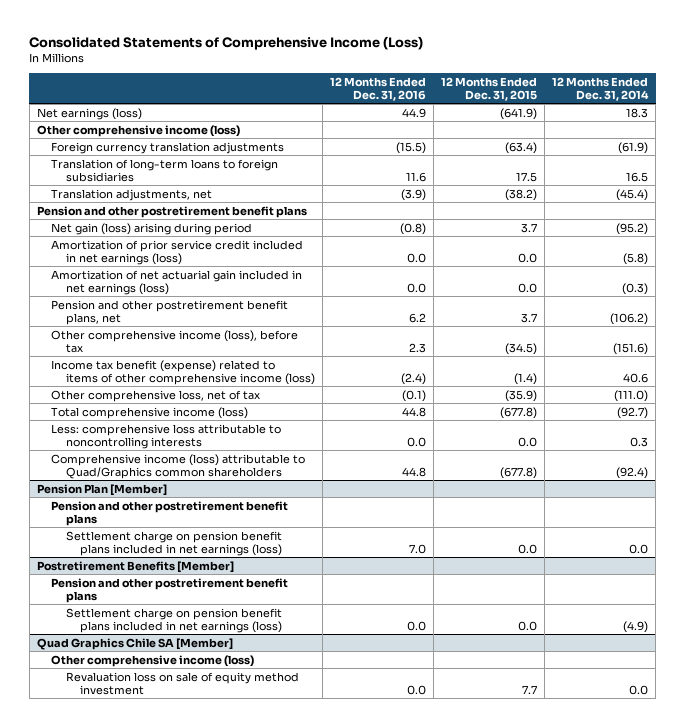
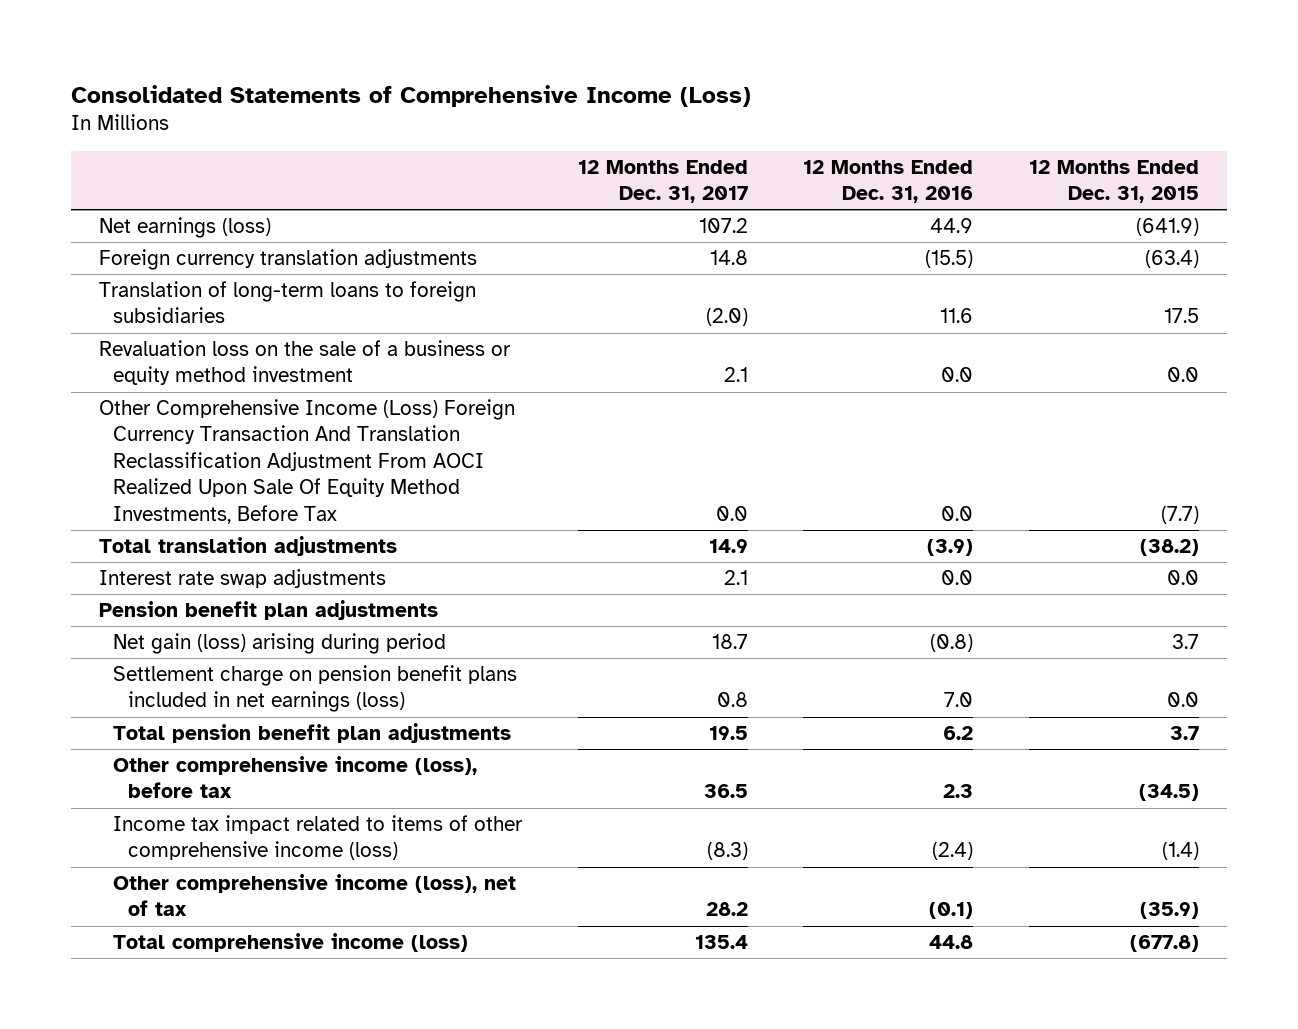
[552,76,650,102] 12 Months Ended Dec. 31, 2014 -> none
none -> [577,159,748,204] 12 Months Ended Dec. 31, 2017
[36,124,240,137] Other comprehensive income (loss) -> none
none -> [98,340,511,386] Revaluation loss on the sale of a business or equity method investment
none -> [98,399,515,524] Other Comprehensive Income (Loss) Foreign Currency Transaction And Translation Reclassification Adjustment From AOCI Realized Upon Sale Of Equity Method Investments, Before Tax
[51,188,213,201] Translation adjustments, net -> [98,536,397,557] Total translation adjustments
none -> [98,569,386,589] Interest rate swap adjustments
[36,205,307,218] Pension and other postretirement benefit plans -> [98,600,438,621] Pension benefit plan adjustments
[51,239,304,265] Amortization of prior service credit included in net earnings (loss) -> none
[51,269,303,295] Amortization of net actuarial gain included in net earnings (loss) -> none
none -> [113,665,518,713] Settlement charge on pension benefit plans included in net earnings (loss)
[51,299,289,325] Pension and other postretirement benefit plans, net -> [113,723,512,744] Total pension benefit plan adjustments
[51,359,315,385] Income tax benefit (expense) related to items of other comprehensive income (loss) -> [113,815,524,861] Income tax impact related to items of other comprehensive income (loss)
[51,389,261,402] Other comprehensive loss, net of tax -> [113,874,517,917] Other comprehensive income (loss), net of tax
[51,423,282,449] Less: comprehensive loss attributable to noncontrolling interests -> none
[51,453,306,479] Comprehensive income (loss) attributable to Quad/Graphics common shareholders -> none
[36,483,167,496] Pension Plan [Member] -> none
[51,500,289,526] Pension and other postretirement benefit plans -> none
[65,530,283,556] Settlement charge on pension benefit plans included in net earnings (loss) -> none
[36,560,234,573] Postretirement Benefits [Member] -> none
[51,577,289,603] Pension and other postretirement benefit plans -> none
[65,607,283,633] Settlement charge on pension benefit plans included in net earnings (loss) -> none
[36,637,233,650] Quad Graphics Chile SA [Member] -> none
[51,654,255,667] Other comprehensive income (loss) -> none
[65,671,299,695] Revaluation loss on sale of equity method investment -> none

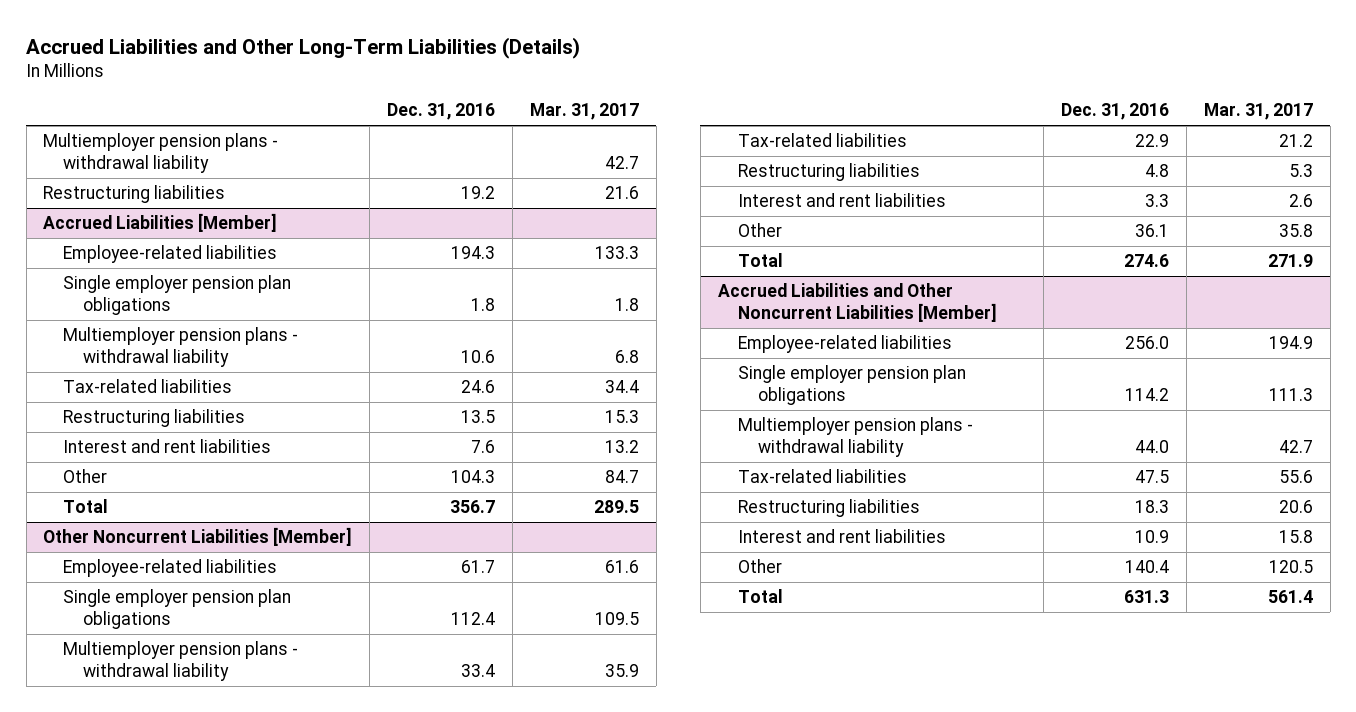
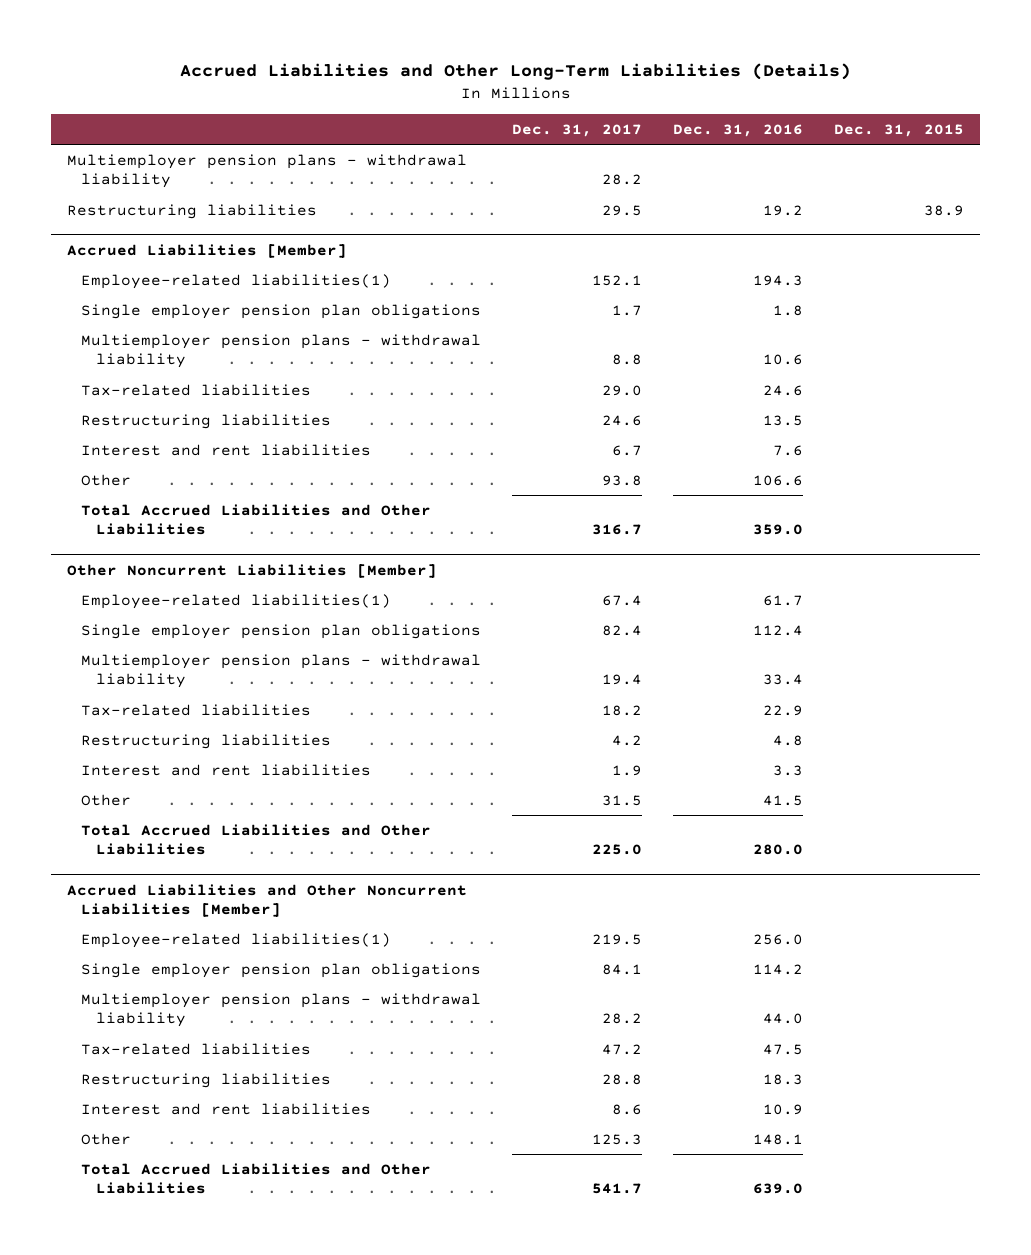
[529,103,639,121] Mar. 31, 2017 -> none
none -> [512,123,643,137] Dec. 31, 2017
none -> [834,123,965,137] Dec. 31, 2015
[63,245,278,264] Employee-related liabilities -> [81,273,392,289] Employee-related liabilities(1)
[451,470,496,484] 104.3 -> [753,474,804,486] 106.6
[63,499,109,514] Total -> [81,503,432,536] Total Accrued Liabilities and Other Liabilities
[450,500,496,514] 356.7 -> [753,524,804,536] 359.0
[63,559,278,578] Employee-related liabilities -> [81,593,392,609] Employee-related liabilities(1)
[1135,224,1170,238] 36.1 -> [763,794,804,806] 41.5
[737,253,783,268] Total -> [81,823,432,856] Total Accrued Liabilities and Other Liabilities
[1124,254,1170,268] 274.6 -> [753,844,804,856] 280.0
[737,335,952,354] Employee-related liabilities -> [81,932,392,948] Employee-related liabilities(1)
[1125,560,1170,574] 140.4 -> [753,1133,804,1145] 148.1
[737,589,783,604] Total -> [81,1162,432,1195] Total Accrued Liabilities and Other Liabilities
[1124,590,1170,604] 631.3 -> [753,1183,804,1195] 639.0

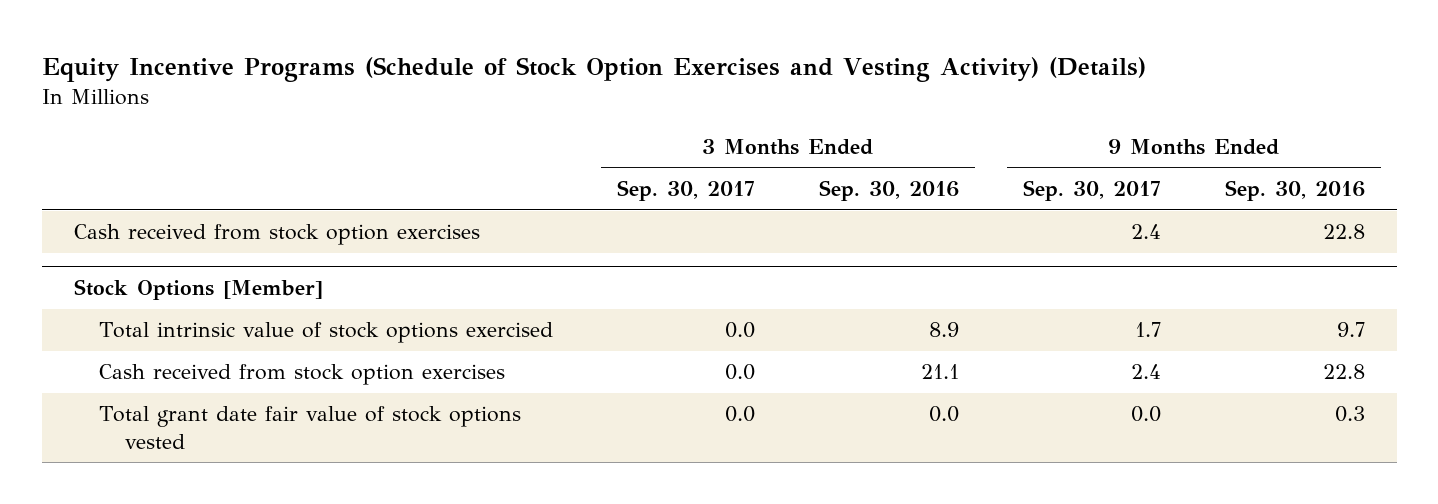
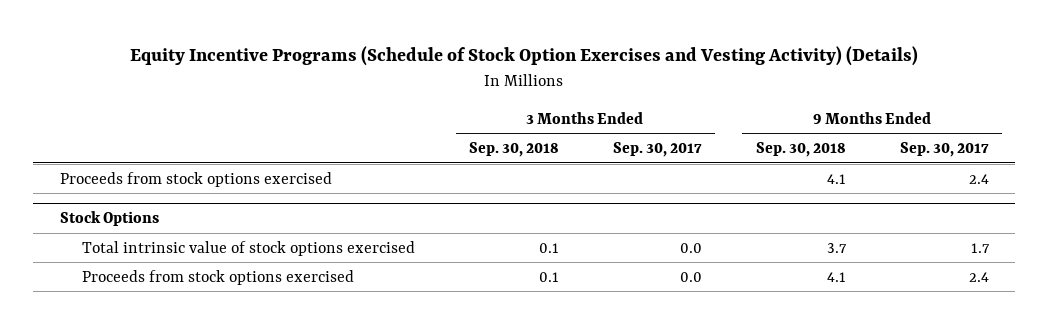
[818,180,959,202] Sep. 30, 2016 -> none
[1224,180,1365,202] Sep. 30, 2016 -> none
none -> [468,142,559,158] Sep. 30, 2018
none -> [755,142,846,158] Sep. 30, 2018
[73,224,480,246] Cash received from stock option exercises -> [59,171,332,187] Proceeds from stock options exercised
[73,278,323,300] Stock Options [Member] -> [59,211,159,227] Stock Options
[99,406,522,449] Total grant date fair value of stock options vested -> none
[99,364,506,386] Cash received from stock option exercises -> [82,269,355,285] Proceeds from stock options exercised

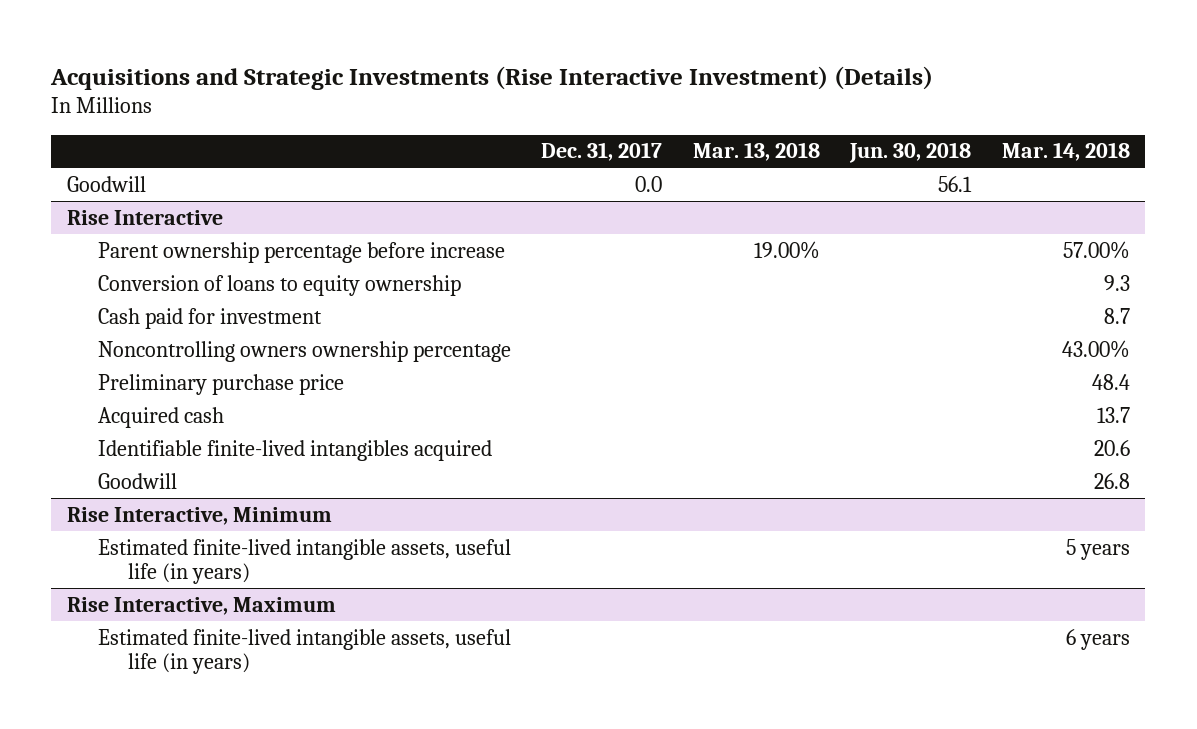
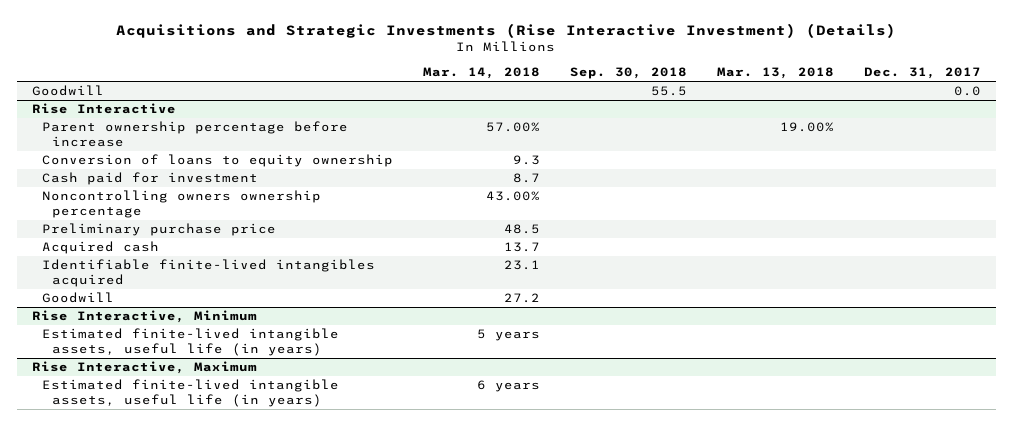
[849,142,972,164] Jun. 30, 2018 -> none
none -> [569,67,687,80] Sep. 30, 2018
[1091,373,1130,390] 48.4 -> [503,224,540,235] 48.5
[1093,439,1130,456] 20.6 -> [503,260,540,271] 23.1
[1093,472,1130,489] 26.8 -> [503,293,540,304] 27.2

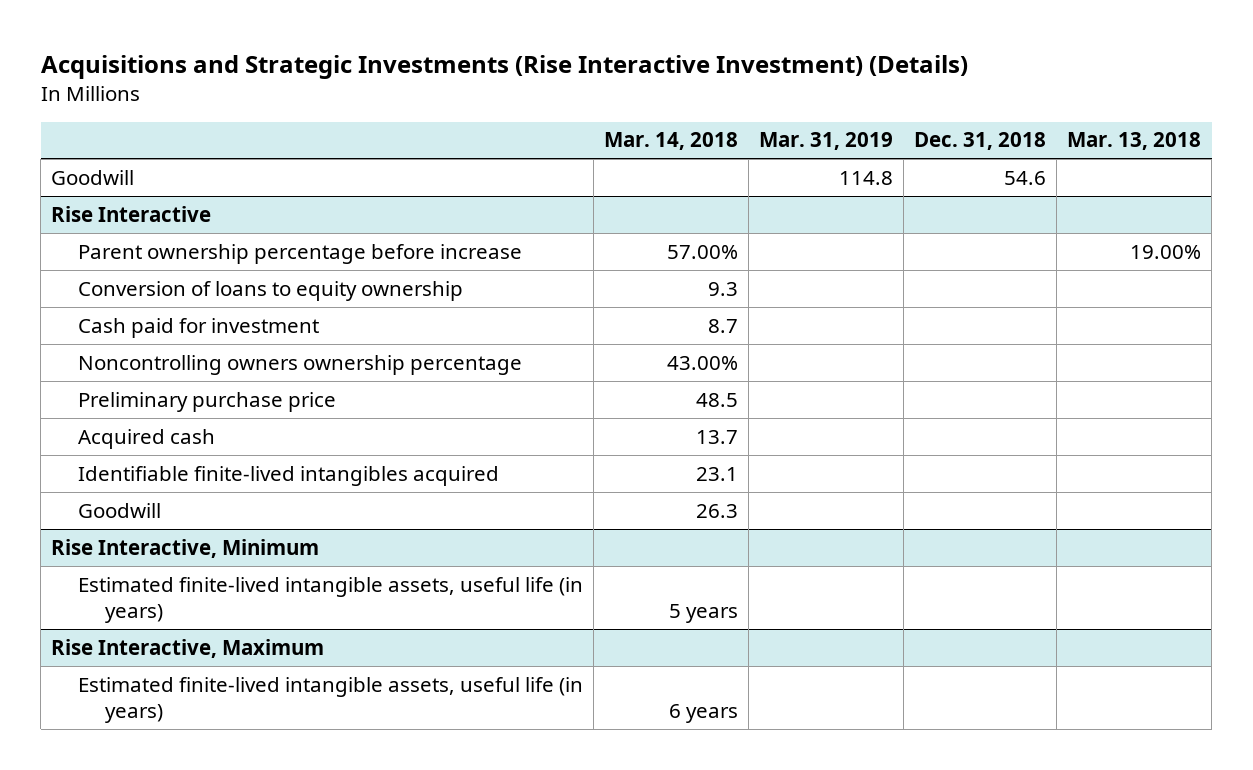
[569,67,687,80] Sep. 30, 2018 -> none
[863,67,981,80] Dec. 31, 2017 -> none
none -> [759,132,894,151] Mar. 31, 2019
none -> [914,132,1047,151] Dec. 31, 2018
[503,293,540,304] 27.2 -> [696,503,739,518] 26.3

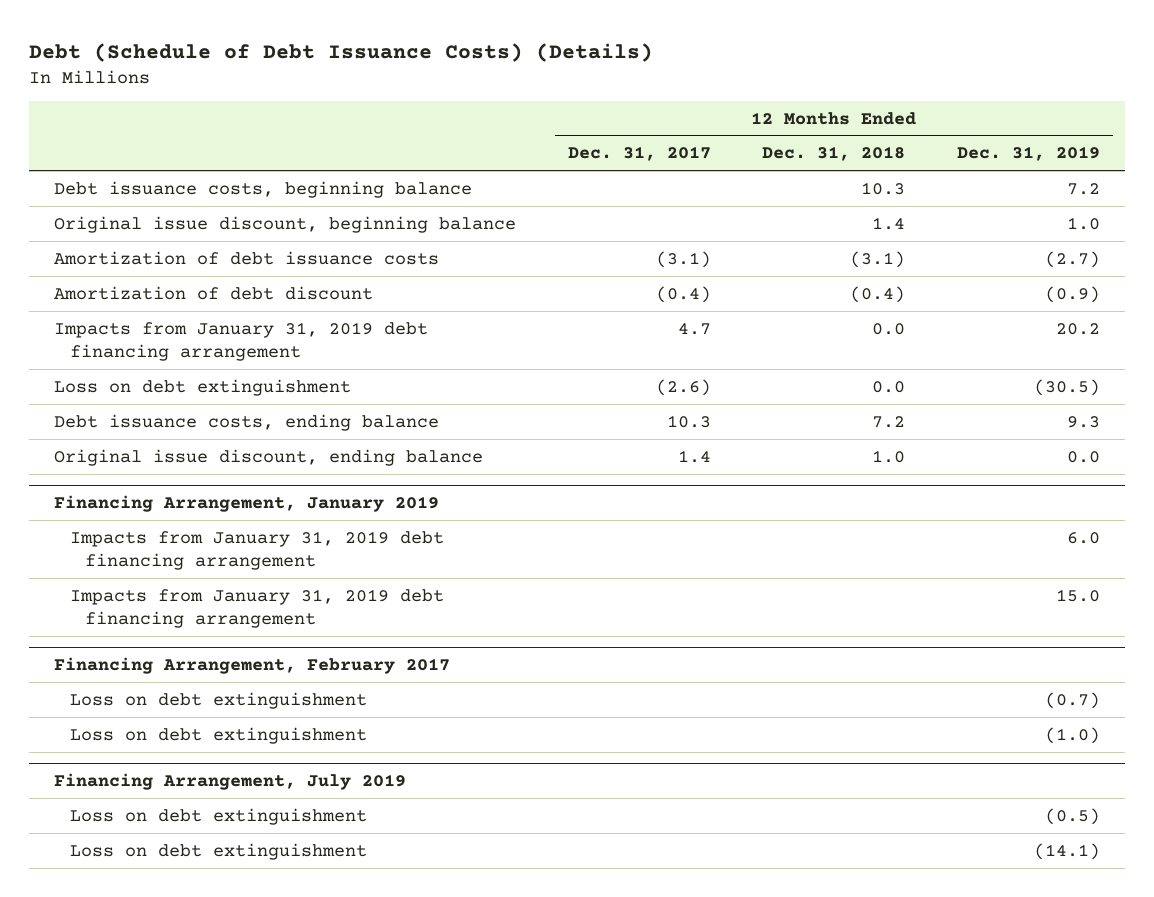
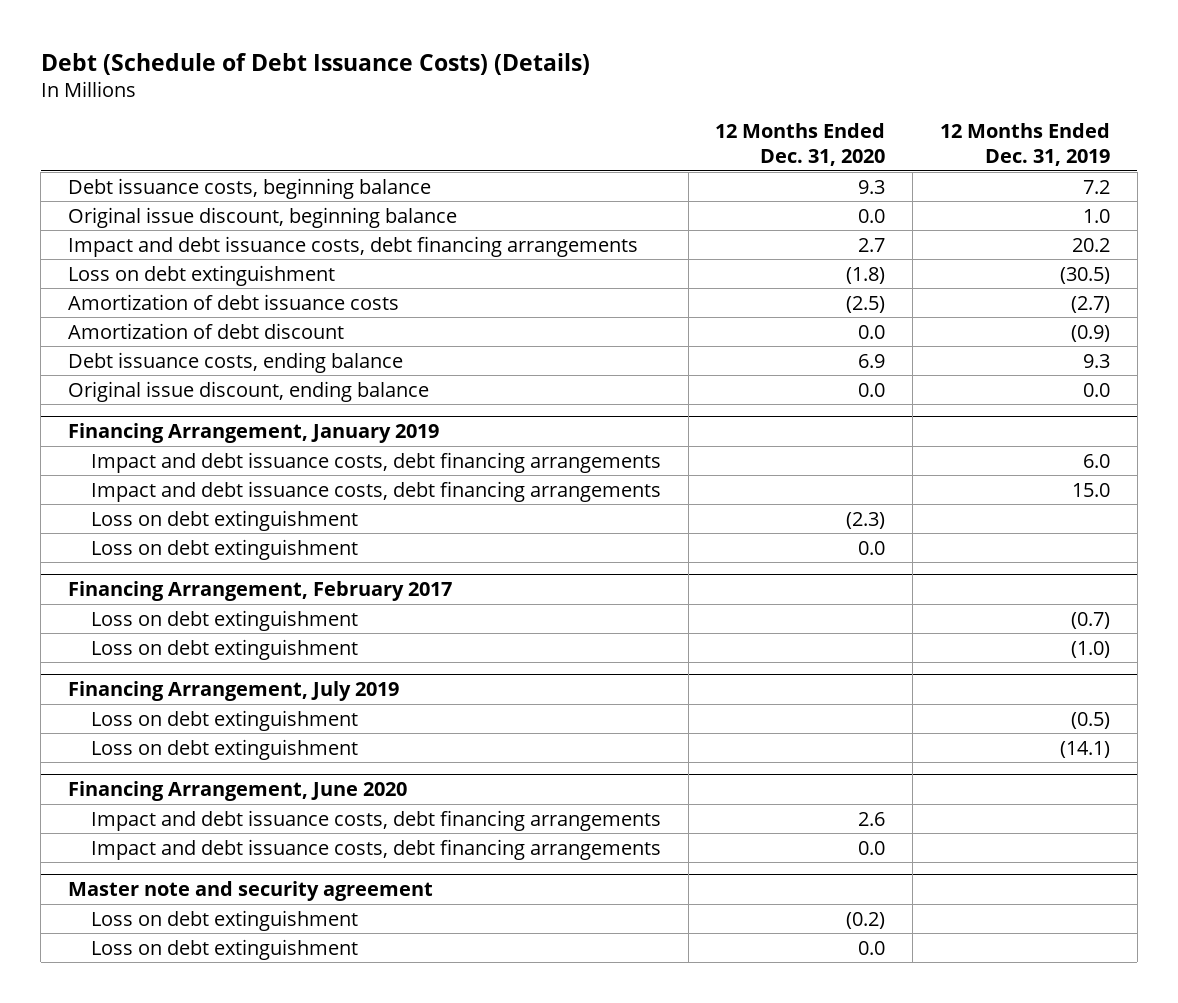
[567,146,711,162] Dec. 31, 2017 -> none
[762,146,906,162] Dec. 31, 2018 -> none
none -> [715,123,886,166] 12 Months Ended Dec. 31, 2020
none -> [68,235,639,257] Impact and debt issuance costs, debt financing arrangements
[54,378,352,396] Loss on debt extinguishment -> [68,264,336,286] Loss on debt extinguishment
[54,321,429,362] Impacts from January 31, 2019 debt financing arrangement -> none
[69,530,444,571] Impacts from January 31, 2019 debt financing arrangement -> [90,451,661,473] Impact and debt issuance costs, debt financing arrangements
[69,588,444,629] Impacts from January 31, 2019 debt financing arrangement -> [90,480,661,502] Impact and debt issuance costs, debt financing arrangements
none -> [90,509,358,531] Loss on debt extinguishment
none -> [90,538,358,560] Loss on debt extinguishment
none -> [68,781,408,802] Financing Arrangement, June 2020
none -> [90,809,661,831] Impact and debt issuance costs, debt financing arrangements
none -> [90,838,661,860] Impact and debt issuance costs, debt financing arrangements
none -> [68,881,434,902] Master note and security agreement
none -> [90,909,358,931] Loss on debt extinguishment
none -> [90,938,358,960] Loss on debt extinguishment

